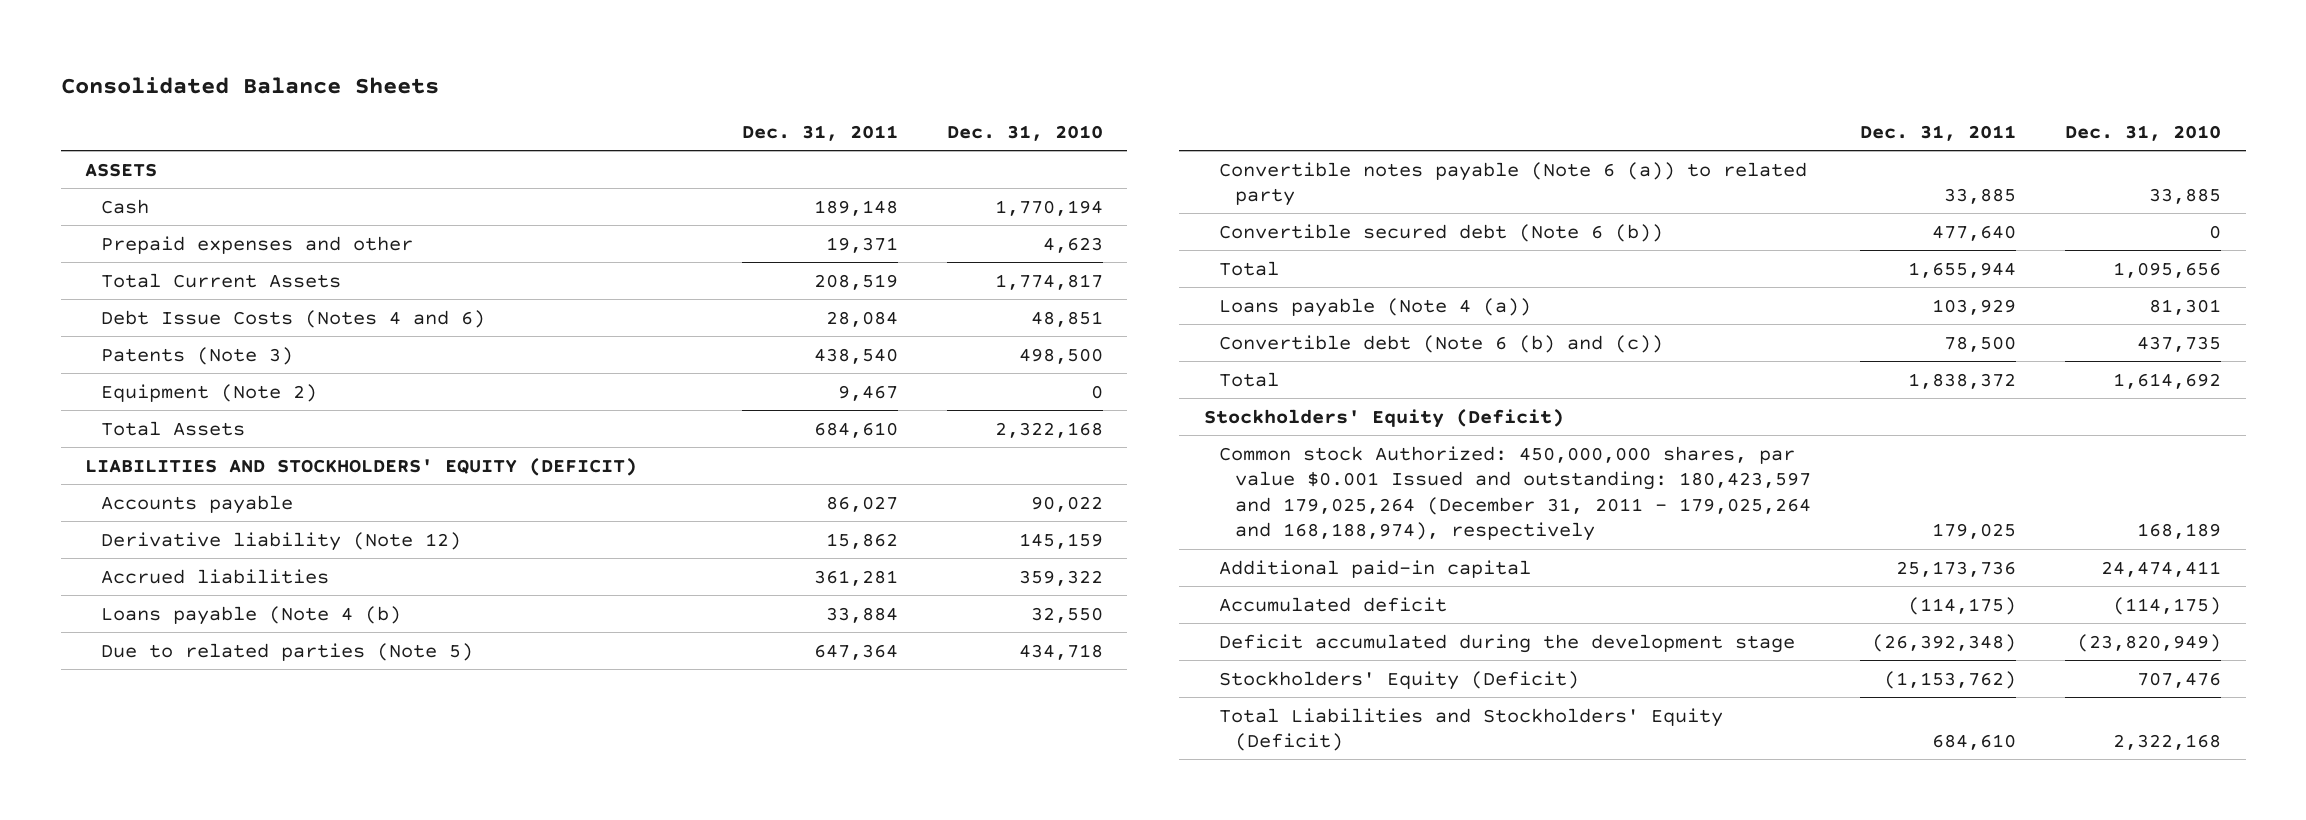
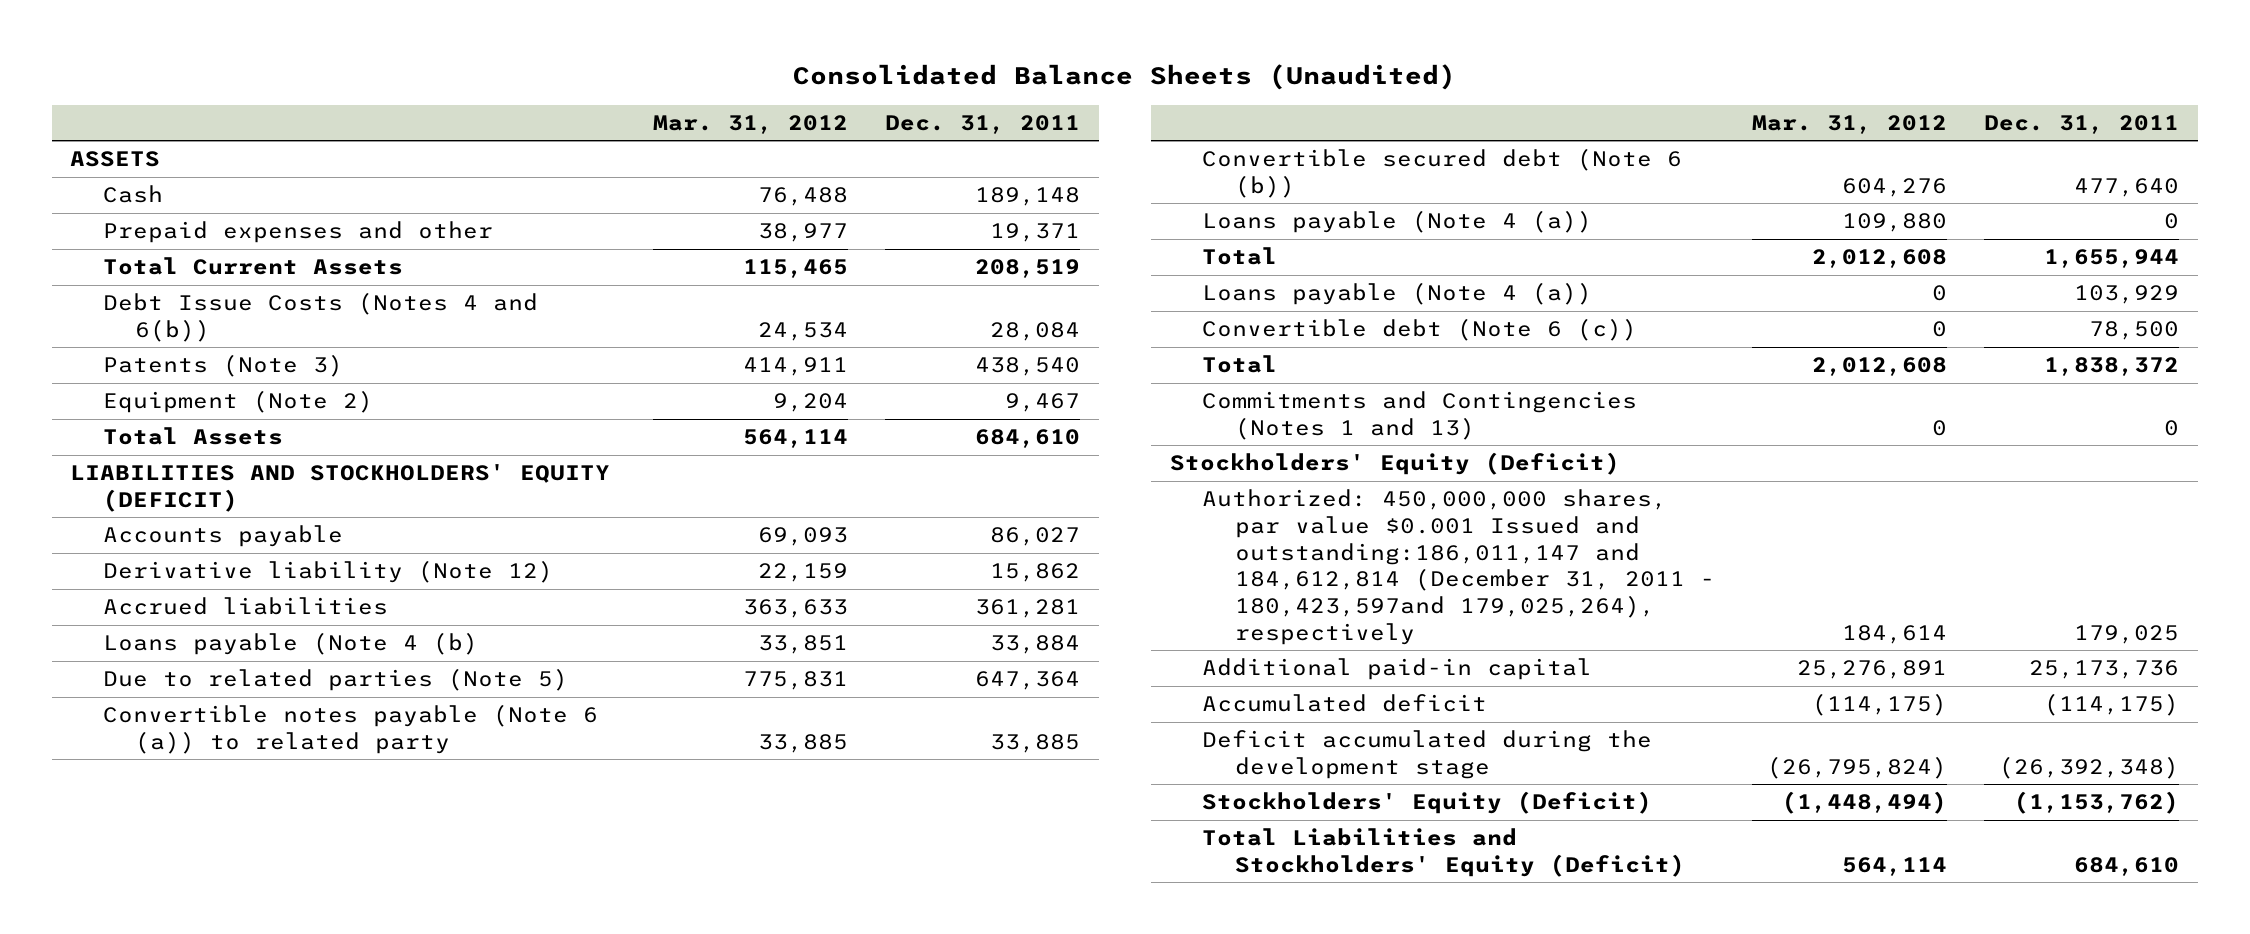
[60,76,439,94] Consolidated Balance Sheets -> [792,63,1456,90] Consolidated Balance Sheets (Unaudited)
[946,125,1103,142] Dec. 31, 2010 -> none
none -> [652,114,848,134] Mar. 31, 2012
[100,309,485,328] Debt Issue Costs (Notes 4 and 6) -> [102,292,538,342] Debt Issue Costs (Notes 4 and 6(b))
none -> [1202,210,1593,234] Loans payable (Note 4 (a))
[1219,334,1664,353] Convertible debt (Note 6 (b) and (c)) -> [1202,318,1638,342] Convertible debt (Note 6 (c))
none -> [1202,391,1638,440] Commitments and Contingencies (Notes 1 and 13)
[1219,445,1811,542] Common stock Authorized: 450,000,000 shares, par value $0.001 Issued and outstanding: 180,423,597 and 179,025,264 (December 31, 2011 - 179,025,264 and 168,188,974), respectively -> [1202,489,1715,645] Authorized: 450,000,000 shares, par value $0.001 Issued and outstanding:186,011,147 and 184,612,814 (December 31, 2011 - 180,423,597and 179,025,264), respectively

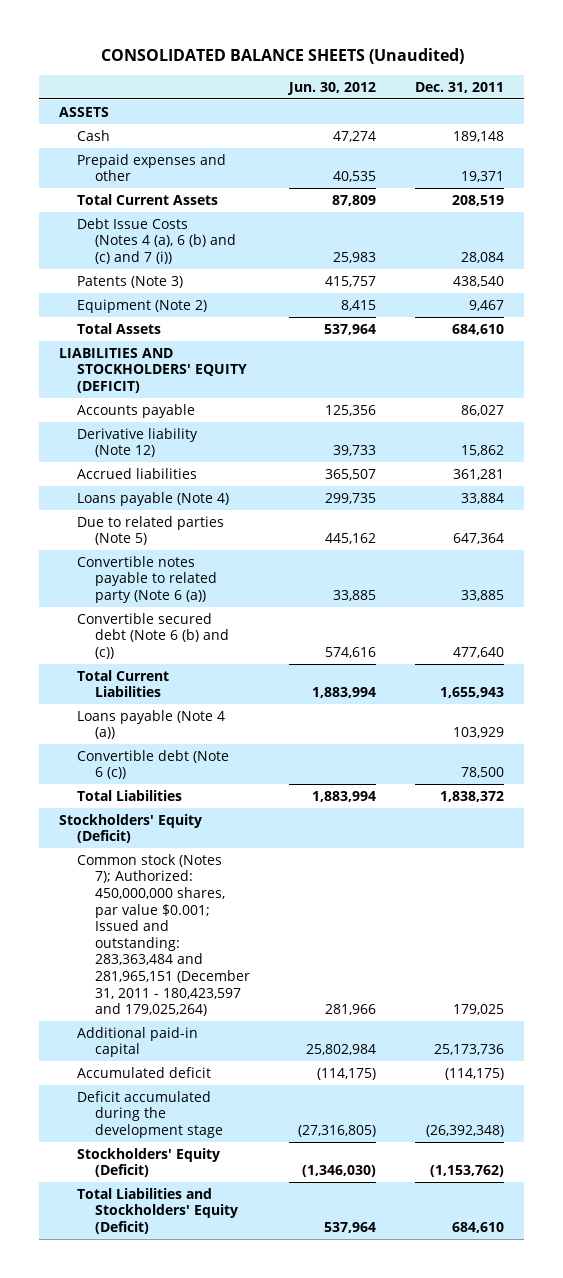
[792,63,1456,90] Consolidated Balance Sheets (Unaudited) -> [100,47,464,64] CONSOLIDATED BALANCE SHEETS (Unaudited)
[652,114,848,134] Mar. 31, 2012 -> none
none -> [287,81,377,95] Jun. 30, 2012
[102,292,538,342] Debt Issue Costs (Notes 4 and 6(b)) -> [76,217,236,265] Debt Issue Costs (Notes 4 (a), 6 (b) and (c) and 7 (i))
[102,632,478,656] Loans payable (Note 4 (b) -> [76,491,229,506] Loans payable (Note 4)
[1202,210,1593,234] Loans payable (Note 4 (a)) -> none
[102,704,598,754] Convertible notes payable (Note 6 (a)) to related party -> [76,555,217,604] Convertible notes payable to related party (Note 6 (a))
[1202,148,1683,198] Convertible secured debt (Note 6 (b)) -> [76,612,229,660] Convertible secured debt (Note 6 (b) and (c))
[1202,247,1278,266] Total -> [76,669,169,698] Total Current Liabilities
[2044,249,2180,269] 1,655,944 -> [440,687,505,699] 1,655,943
[1202,391,1638,440] Commitments and Contingencies (Notes 1 and 13) -> none
[1202,355,1278,374] Total -> [76,789,182,801] Total Liabilities
[1202,489,1715,645] Authorized: 450,000,000 shares, par value $0.001 Issued and outstanding:186,011,147 and 184,612,814 (December 31, 2011 - 180,423,597and 179,025,264), respectively -> [76,853,250,1017] Common stock (Notes 7); Authorized: 450,000,000 shares, par value $0.001; Issued and outstanding: 283,363,484 and 281,965,151 (December 31, 2011 - 180,423,597 and 179,025,264)

